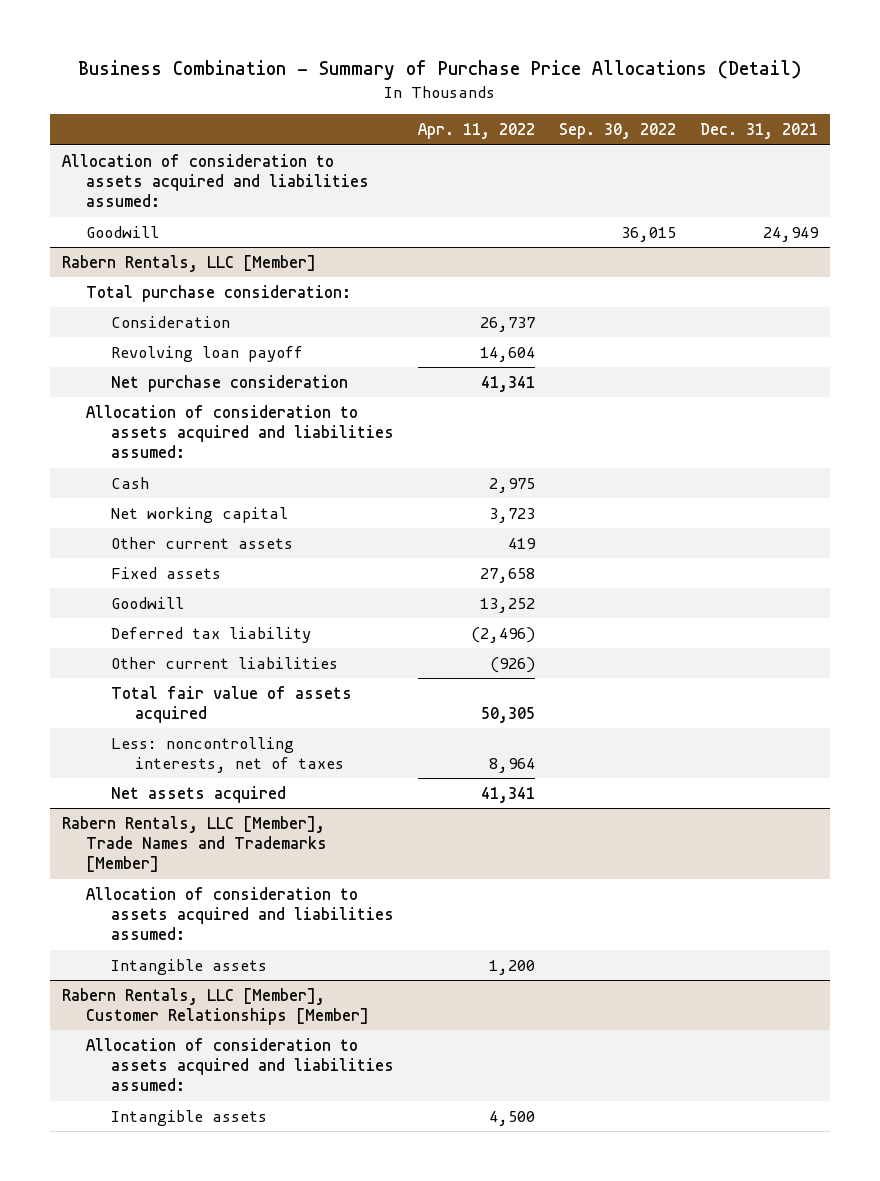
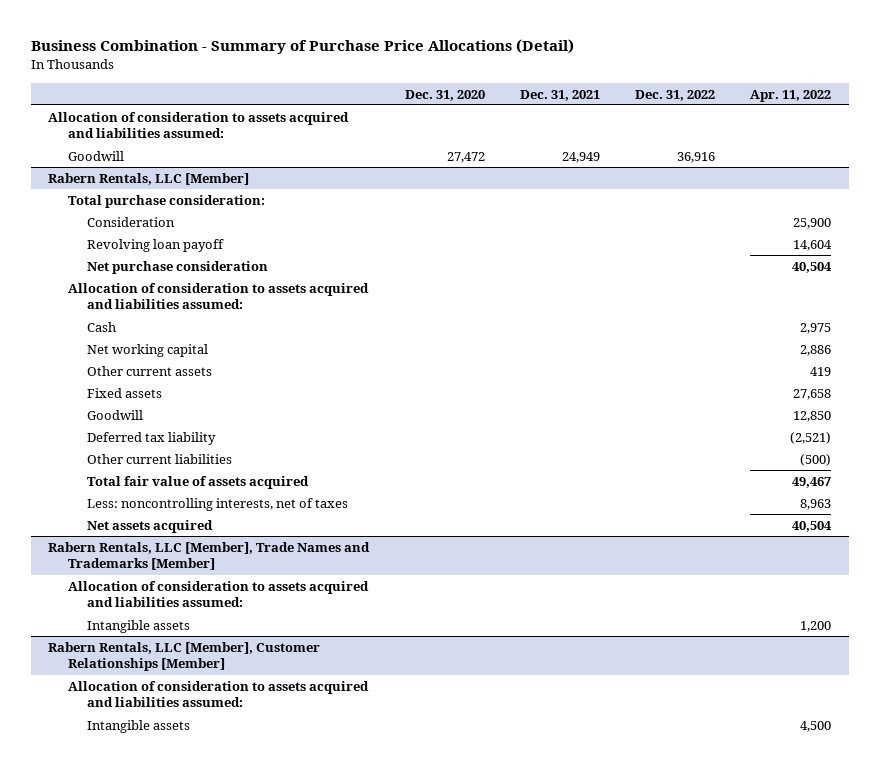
[559,123,677,140] Sep. 30, 2022 -> none
none -> [404,89,485,101] Dec. 31, 2020
none -> [635,89,716,101] Dec. 31, 2022
[479,316,535,332] 26,737 -> [793,217,832,229] 25,900
[480,375,535,392] 41,341 -> [792,261,833,273] 40,504
[488,507,535,523] 3,723 -> [800,344,832,356] 2,886
[479,597,535,613] 13,252 -> [793,410,832,422] 12,850
[470,626,535,643] (2,496) -> [790,431,832,444] (2,521)
[489,656,535,673] (926) -> [800,453,832,466] (500)
[480,706,535,723] 50,305 -> [792,476,832,488] 49,467
[488,757,535,773] 8,964 -> [800,498,832,510] 8,963
[480,786,535,803] 41,341 -> [792,520,833,532] 40,504

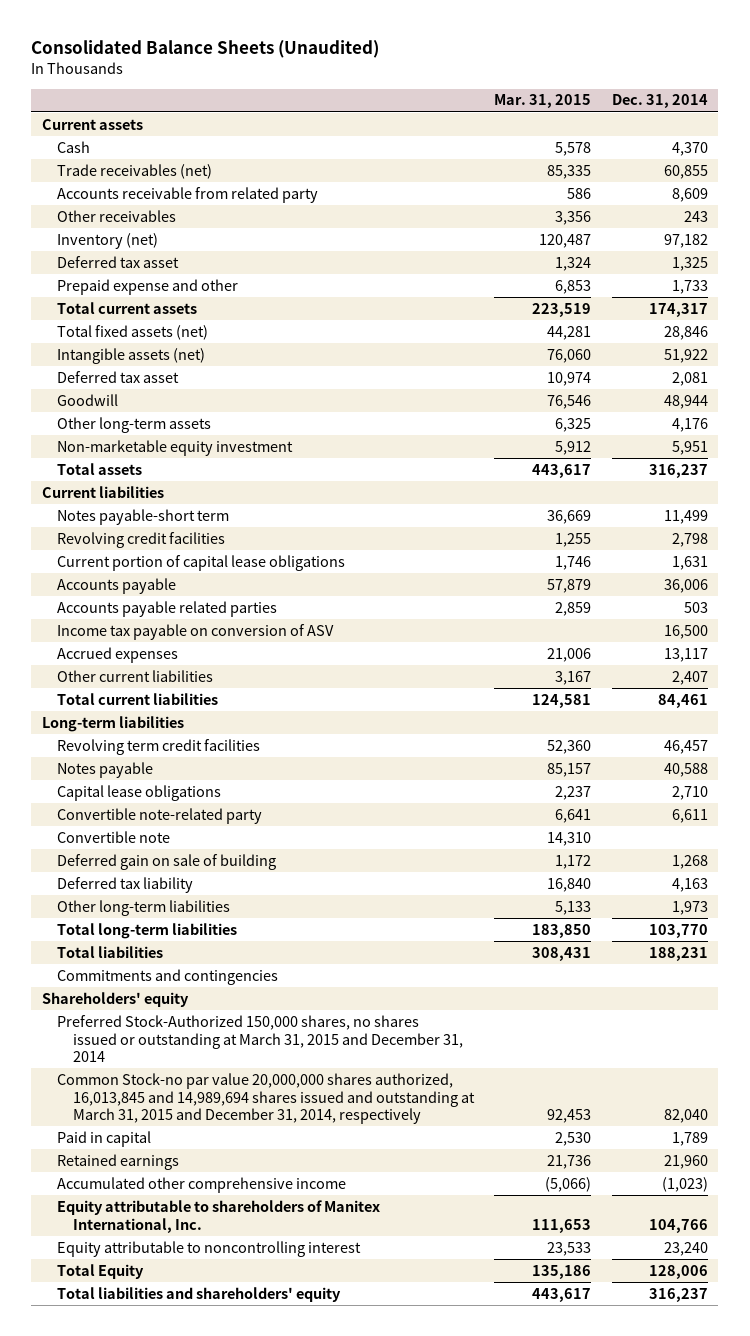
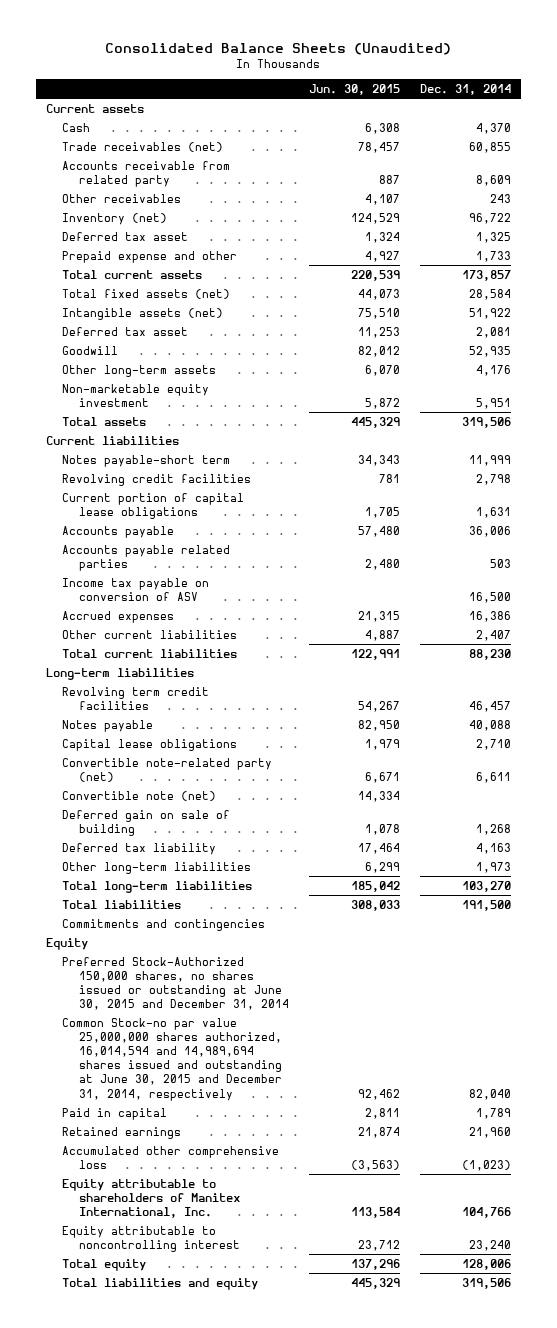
[494,94,592,109] Mar. 31, 2015 -> none
none -> [308,84,400,96] Jun. 30, 2015
[664,233,709,248] 97,182 -> [468,212,511,224] 96,722
[649,302,709,317] 174,317 -> [461,269,511,281] 173,857
[664,325,709,340] 28,846 -> [468,288,511,300] 28,584
[664,394,709,409] 48,944 -> [468,345,511,357] 52,935
[649,463,709,478] 316,237 -> [461,416,511,428] 319,506
[664,509,709,524] 11,499 -> [468,454,511,466] 11,999
[664,647,709,662] 13,117 -> [468,610,511,622] 16,386
[658,693,709,708] 84,461 -> [468,648,511,660] 88,230
[664,762,709,777] 40,588 -> [468,719,511,731] 40,088
[57,807,263,824] Convertible note-related party -> [62,757,273,782] Convertible note-related party (net)
[57,830,171,843] Convertible note -> [62,790,217,801] Convertible note (net)
[649,923,709,938] 103,770 -> [461,880,511,892] 103,270
[649,946,709,961] 188,231 -> [461,899,511,911] 191,500
[41,991,189,1007] Shareholders' equity -> [45,937,88,950] Equity
[57,1014,463,1063] Preferred Stock-Authorized 150,000 shares, no shares issued or outstanding at March 31, 2015 and December 31, 2014 -> [62,956,289,1011] Preferred Stock-Authorized 150,000 shares, no shares issued or outstanding at June 30, 2015 and December 31, 2014
[57,1072,475,1125] Common Stock-no par value 20,000,000 shares authorized, 16,013,845 and 14,989,694 shares issued and outstanding at March 31, 2015 and December 31, 2014, respectively -> [62,1017,282,1101] Common Stock-no par value 25,000,000 shares authorized, 16,014,594 and 14,989,694 shares issued and outstanding at June 30, 2015 and December 31, 2014, respectively
[57,1176,347,1193] Accumulated other comprehensive income -> [62,1145,280,1169] Accumulated other comprehensive loss
[57,1263,145,1279] Total Equity -> [62,1258,147,1271] Total equity
[57,1286,342,1302] Total liabilities and shareholders' equity -> [62,1277,259,1290] Total liabilities and equity
[649,1287,709,1302] 316,237 -> [461,1277,511,1289] 319,506

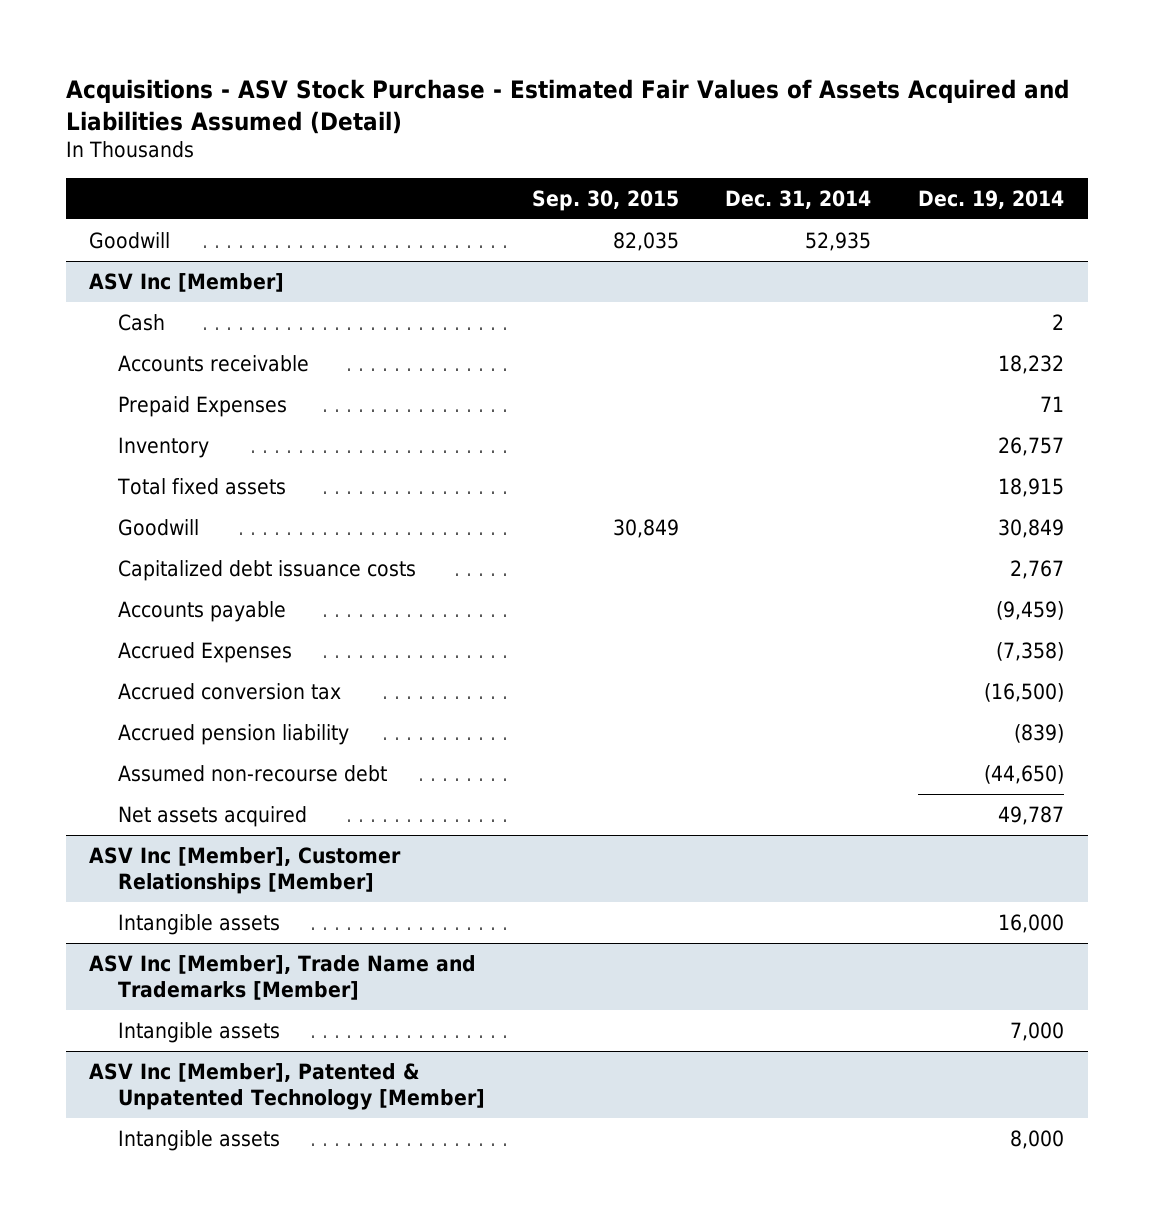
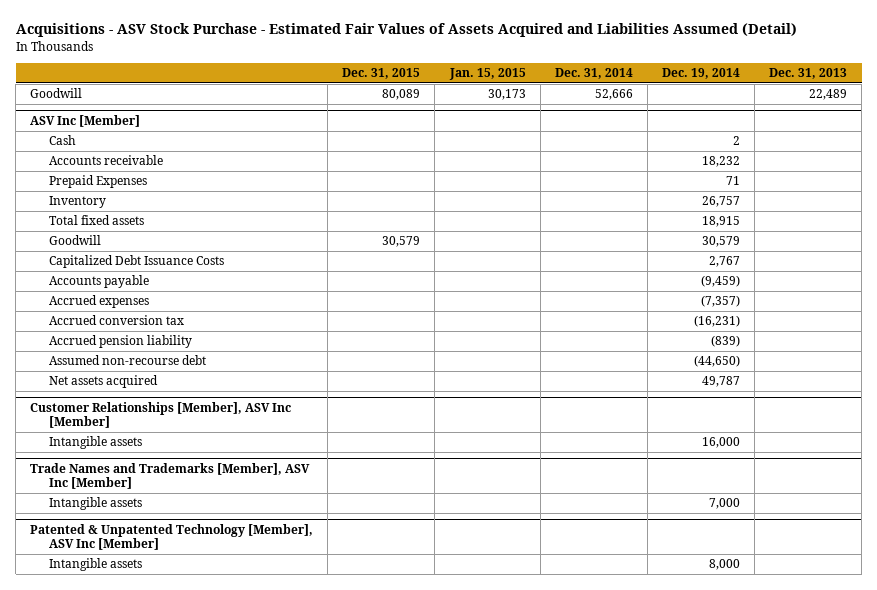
[531,189,679,211] Sep. 30, 2015 -> none
none -> [342,68,421,80] Dec. 31, 2015
none -> [448,68,526,81] Jan. 15, 2015
none -> [769,68,848,80] Dec. 31, 2013
[805,232,872,252] 52,935 -> [594,89,633,101] 52,666
[998,519,1065,539] 30,849 -> [701,236,740,248] 30,579
[117,560,416,582] Capitalized debt issuance costs -> [48,255,224,269] Capitalized Debt Issuance Costs
[117,642,292,664] Accrued Expenses -> [48,295,149,309] Accrued expenses
[996,642,1065,662] (7,358) -> [700,295,740,308] (7,357)
[984,683,1065,703] (16,500) -> [693,315,740,328] (16,231)
[89,847,402,894] ASV Inc [Member], Customer Relationships [Member] -> [30,402,292,429] Customer Relationships [Member], ASV Inc [Member]
[89,955,477,1000] ASV Inc [Member], Trade Name and Trademarks [Member] -> [30,463,311,490] Trade Names and Trademarks [Member], ASV Inc [Member]
[89,1063,485,1110] ASV Inc [Member], Patented & Unpatented Technology [Member] -> [30,524,314,551] Patented & Unpatented Technology [Member], ASV Inc [Member]

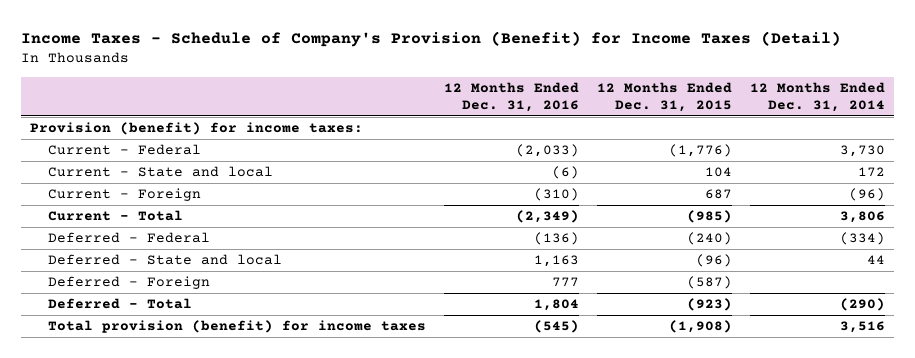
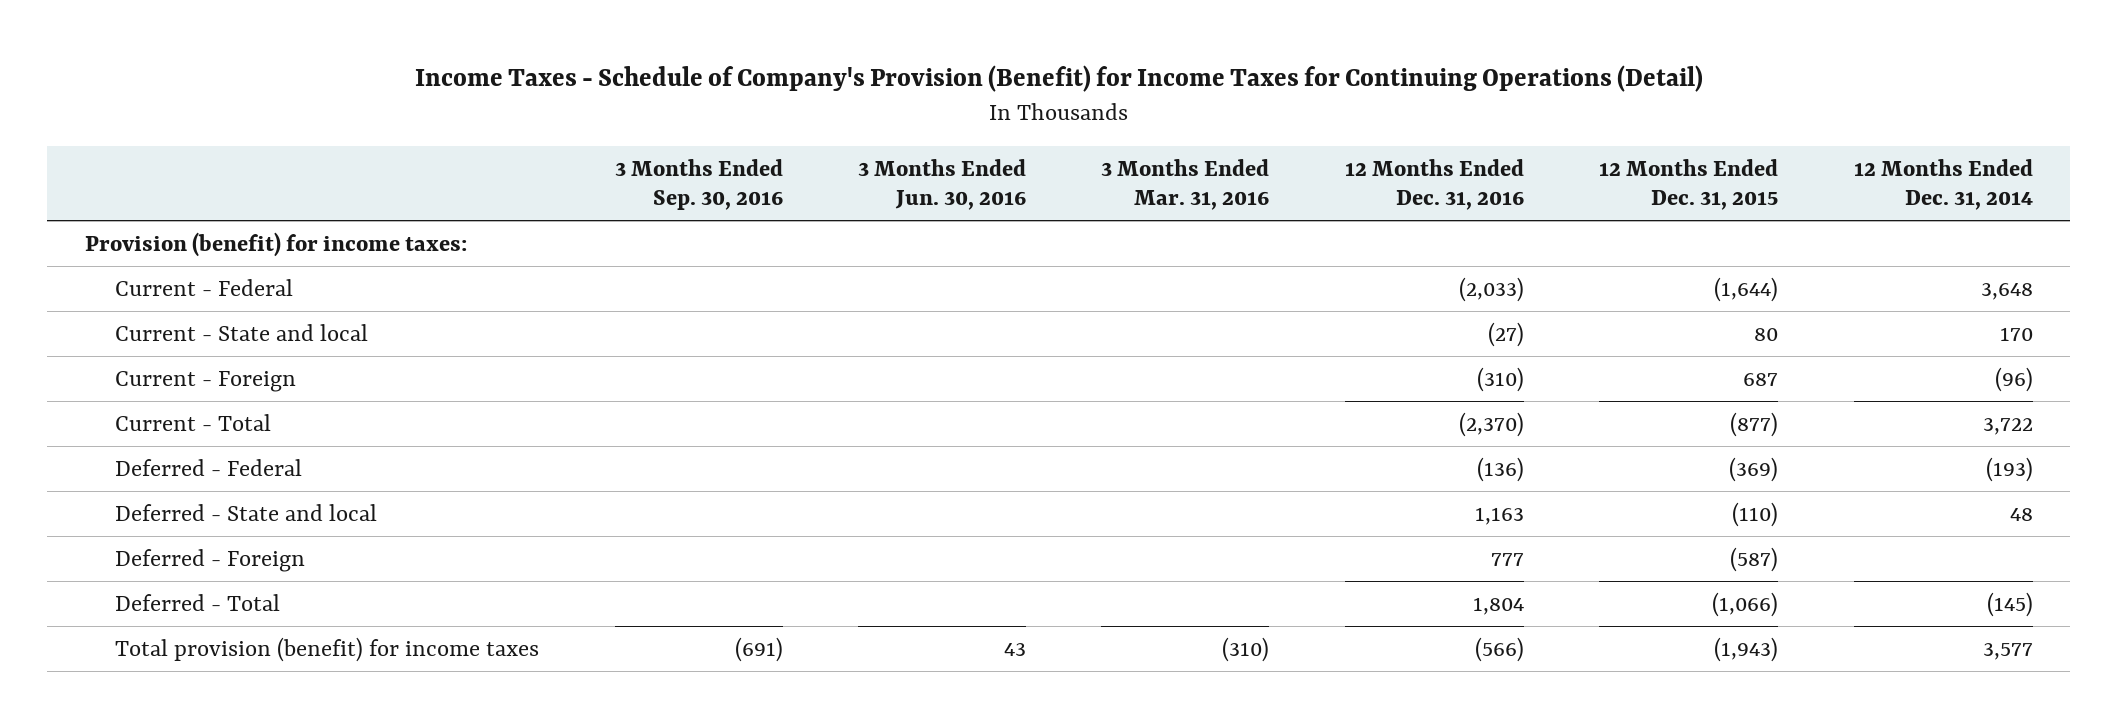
[20,30,841,47] Income Taxes - Schedule of Company's Provision (Benefit) for Income Taxes (Detail) -> [414,65,1703,93] Income Taxes - Schedule of Company's Provision (Benefit) for Income Taxes for Continuing Operations (Detail)
none -> [614,158,783,210] 3 Months Ended Sep. 30, 2016
none -> [858,158,1027,210] 3 Months Ended Jun. 30, 2016
none -> [1101,158,1270,210] 3 Months Ended Mar. 31, 2016
[668,144,732,158] (1,776) -> [1714,276,1779,302] (1,644)
[839,145,885,158] 3,730 -> [1980,282,2033,300] 3,648
[552,166,580,180] (6) -> [1487,321,1524,347] (27)
[704,167,732,178] 104 -> [1754,327,1779,341] 80
[857,167,885,178] 172 -> [1999,326,2033,341] 170
[516,210,580,224] (2,349) -> [1458,411,1524,437] (2,370)
[686,210,732,224] (985) -> [1730,411,1779,437] (877)
[839,211,885,224] 3,806 -> [1982,417,2033,435] 3,722
[686,232,732,246] (240) -> [1729,456,1779,482] (369)
[839,232,885,246] (334) -> [1985,456,2033,482] (193)
[695,254,732,268] (96) -> [1732,501,1779,527] (110)
[866,255,885,265] 44 -> [2009,507,2033,521] 48
[686,298,732,312] (923) -> [1712,591,1779,617] (1,066)
[839,298,885,312] (290) -> [1986,591,2033,617] (145)
[534,320,580,334] (545) -> [1474,636,1524,662] (566)
[668,320,732,334] (1,908) -> [1714,636,1779,662] (1,943)
[839,321,885,334] 3,516 -> [1982,642,2033,660] 3,577

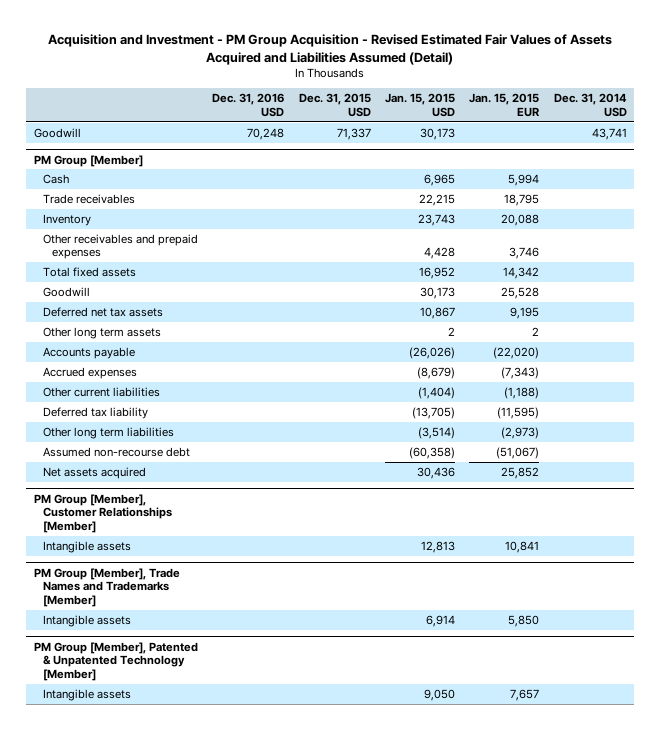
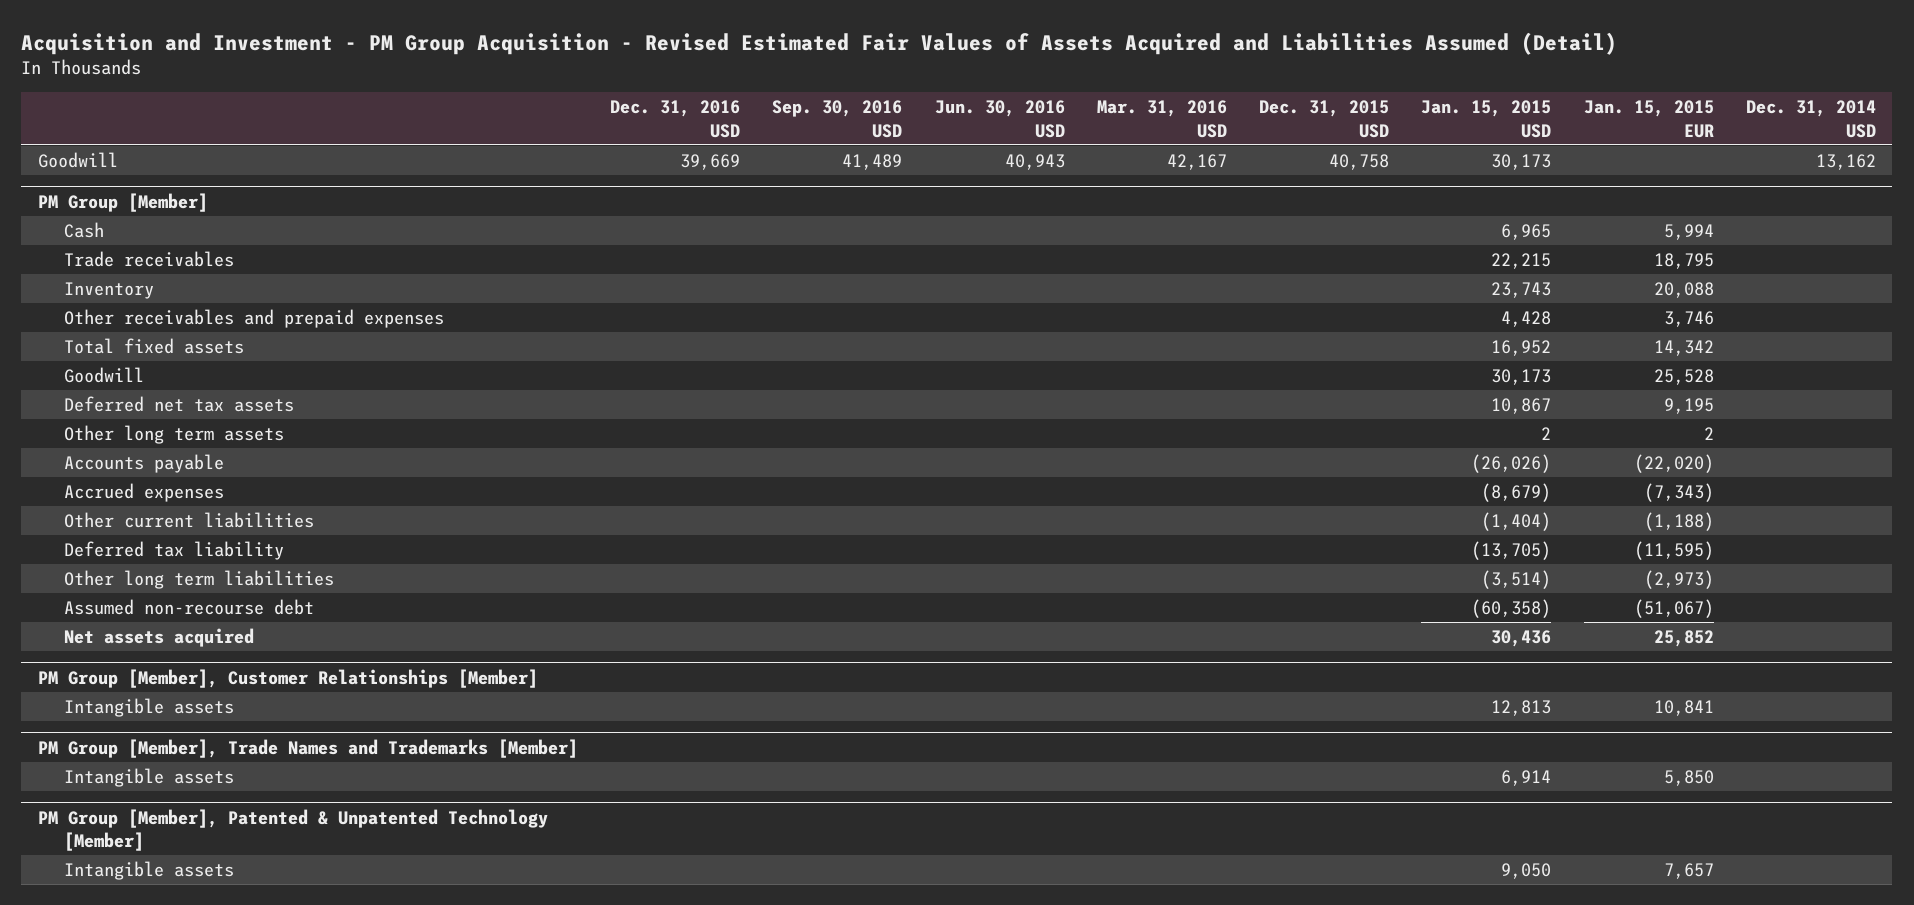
none -> [772,100,903,138] Sep. 30, 2016 USD
none -> [934,100,1065,138] Jun. 30, 2016 USD
none -> [1096,100,1227,138] Mar. 31, 2016 USD
[247,127,285,140] 70,248 -> [679,153,740,170] 39,669
[336,127,371,140] 71,337 -> [1329,153,1390,170] 40,758
[591,127,627,140] 43,741 -> [1816,153,1877,170] 13,162

